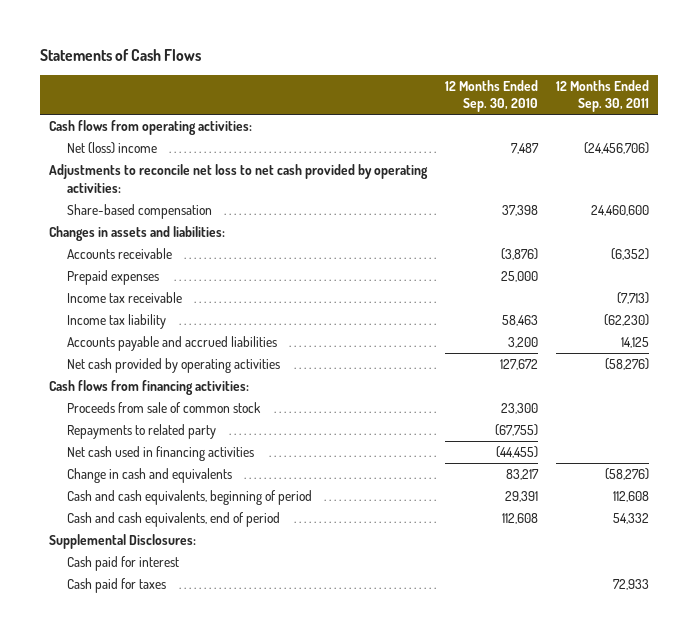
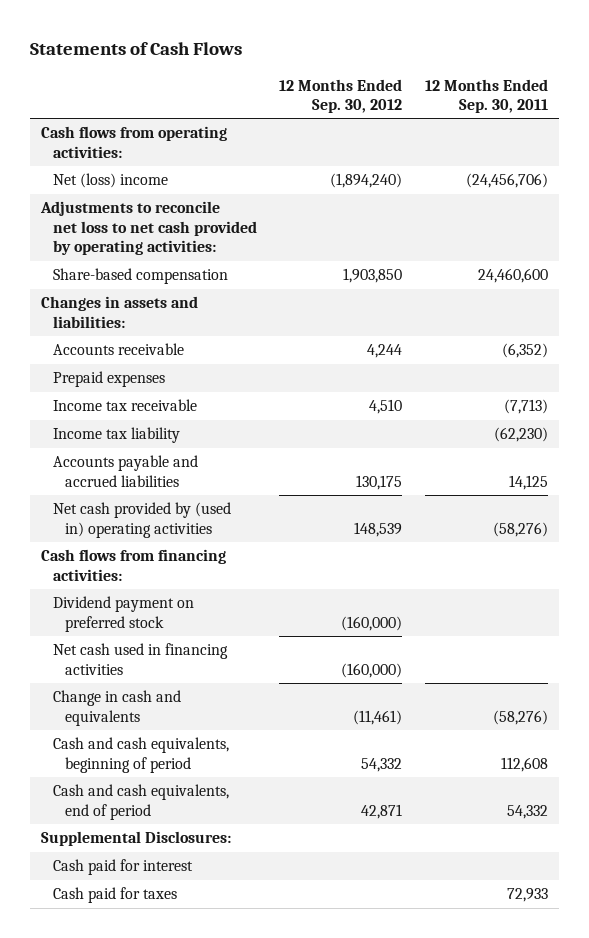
[445,79,539,113] 12 Months Ended Sep. 30, 2010 -> none
none -> [279,78,403,114] 12 Months Ended Sep. 30, 2012
[66,357,280,373] Net cash provided by operating activities -> [52,502,231,538] Net cash provided by (used in) operating activities
[66,401,261,413] Proceeds from sale of common stock -> none
[66,423,216,439] Repayments to related party -> none
none -> [52,596,194,632] Dividend payment on preferred stock

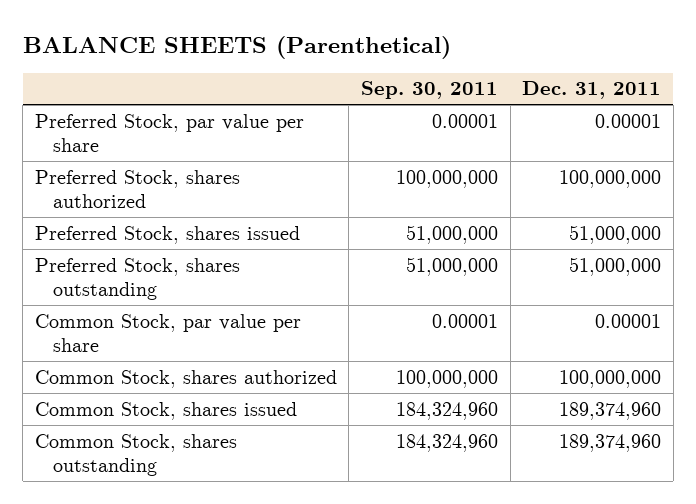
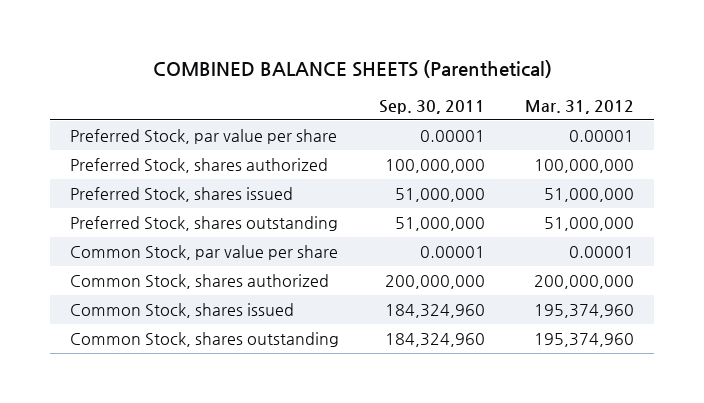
[22,36,451,60] BALANCE SHEETS (Parenthetical) -> [152,59,552,78] COMBINED BALANCE SHEETS (Parenthetical)
[522,81,662,100] Dec. 31, 2011 -> none
none -> [524,99,634,114] Mar. 31, 2012
[396,369,499,388] 100,000,000 -> [384,275,485,290] 200,000,000

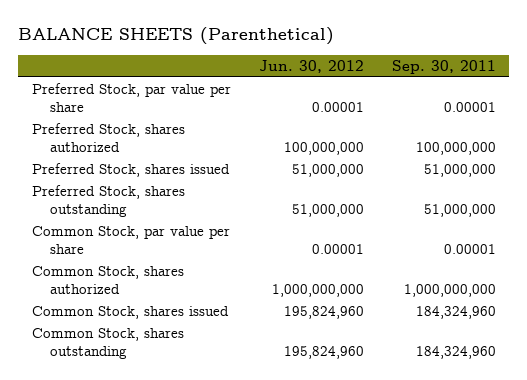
[152,59,552,78] COMBINED BALANCE SHEETS (Parenthetical) -> [17,27,334,46] BALANCE SHEETS (Parenthetical)
[524,99,634,114] Mar. 31, 2012 -> none
none -> [258,59,364,73] Jun. 30, 2012
[384,275,485,290] 200,000,000 -> [403,284,496,298] 1,000,000,000

